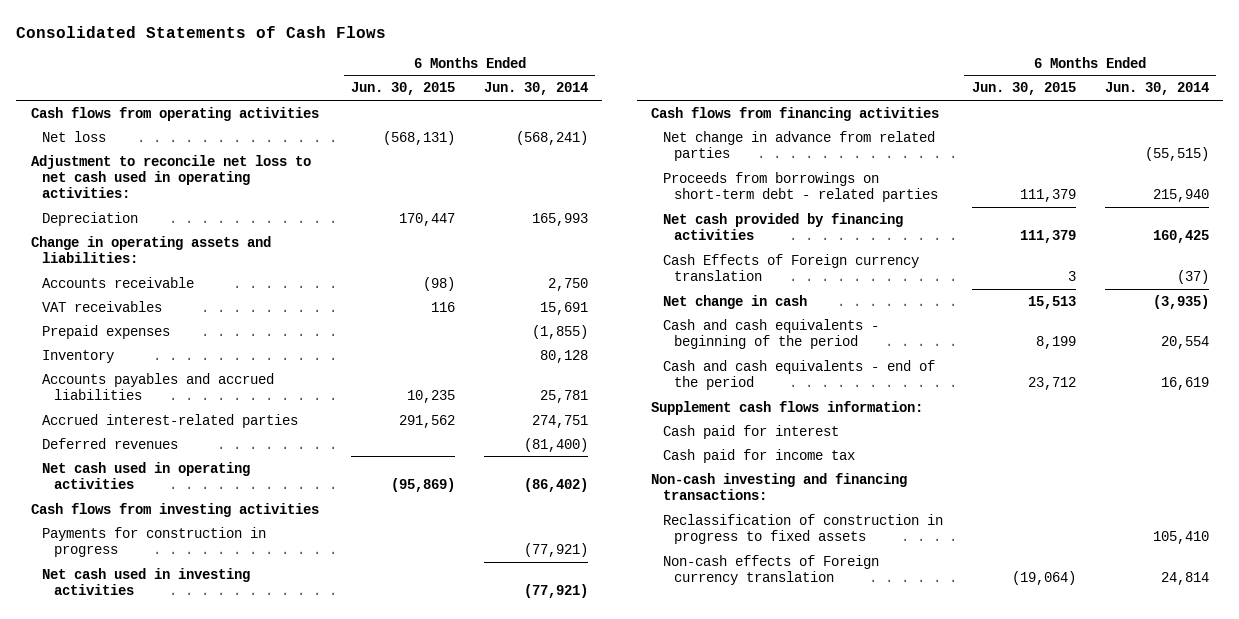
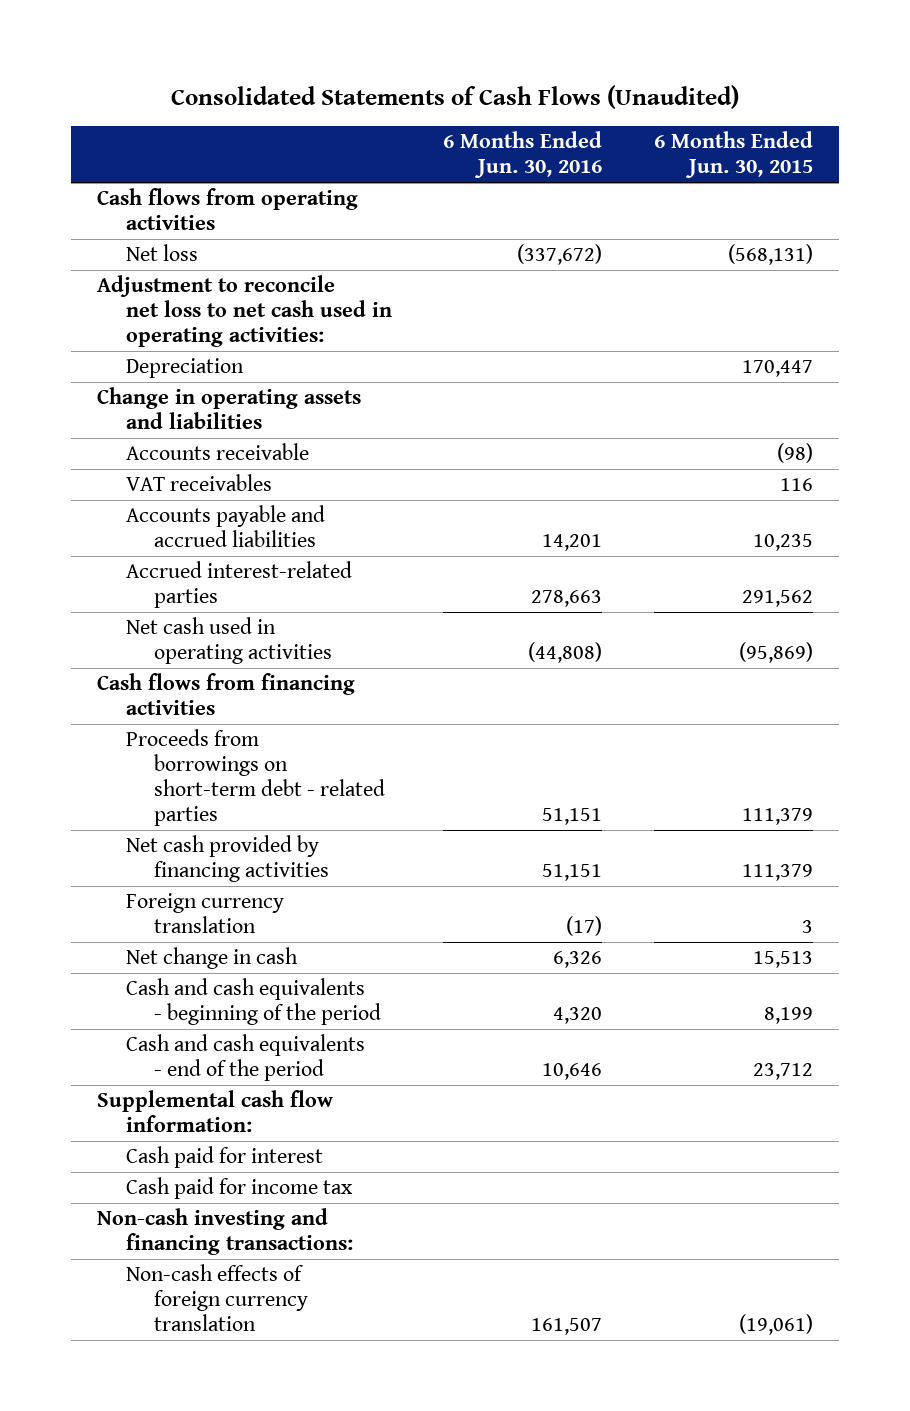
[16,25,387,38] Consolidated Statements of Cash Flows -> [171,84,740,109] Consolidated Statements of Cash Flows (Unaudited)
[483,82,588,96] Jun. 30, 2014 -> none
none -> [443,131,603,179] 6 Months Ended Jun. 30, 2016
[30,235,271,264] Change in operating assets and liabilities: -> [97,387,362,430] Change in operating assets and liabilities
[42,324,171,339] Prepaid expenses -> none
[42,349,115,363] Inventory -> none
[42,372,275,401] Accounts payables and accrued liabilities -> [125,505,325,548] Accounts payable and accrued liabilities
[42,437,179,449] Deferred revenues -> none
[30,502,319,517] Cash flows from investing activities -> none
[42,526,267,558] Payments for construction in progress -> none
[42,567,251,596] Net cash used in investing activities -> none
[662,130,935,162] Net change in advance from related parties -> none
[662,253,919,282] Cash Effects of Foreign currency translation -> [125,893,284,934] Foreign currency translation
[651,400,924,415] Supplement cash flows information: -> [97,1090,334,1133] Supplemental cash flow information:
[662,513,943,545] Reclassification of construction in progress to fixed assets -> none
[662,554,879,586] Non-cash effects of Foreign currency translation -> [125,1264,309,1331] Non-cash effects of foreign currency translation
[1011,571,1076,586] (19,064) -> [738,1313,813,1335] (19,061)

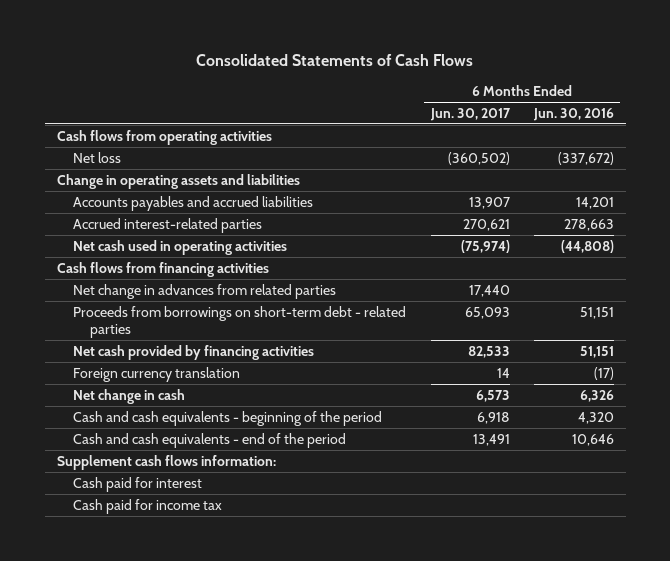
[171,84,740,109] Consolidated Statements of Cash Flows (Unaudited) -> [196,54,474,67] Consolidated Statements of Cash Flows
[653,131,813,179] 6 Months Ended Jun. 30, 2015 -> none
none -> [429,107,511,121] Jun. 30, 2017
[97,275,392,347] Adjustment to reconcile net loss to net cash used in operating activities: -> none
[125,358,244,379] Depreciation -> none
[125,443,309,461] Accounts receivable -> none
[125,474,272,492] VAT receivables -> none
[125,505,325,548] Accounts payable and accrued liabilities -> [73,195,314,211] Accounts payables and accrued liabilities
none -> [73,283,337,299] Net change in advances from related parties
[97,1090,334,1133] Supplemental cash flow information: -> [56,454,276,470] Supplement cash flows information:
[97,1208,353,1256] Non-cash investing and financing transactions: -> none
[125,1264,309,1331] Non-cash effects of foreign currency translation -> none

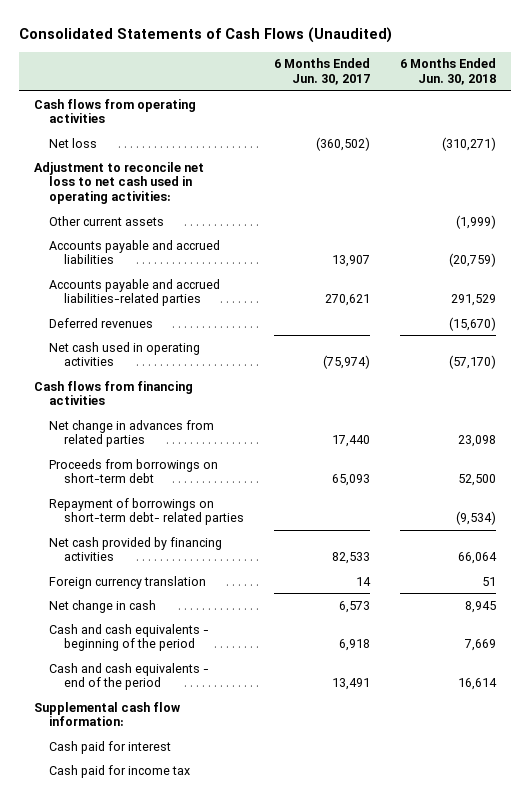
[196,54,474,67] Consolidated Statements of Cash Flows -> [19,26,393,43] Consolidated Statements of Cash Flows (Unaudited)
[532,107,614,121] Jun. 30, 2016 -> none
none -> [400,58,497,86] 6 Months Ended Jun. 30, 2018
[56,173,300,189] Change in operating assets and liabilities -> none
none -> [34,161,205,205] Adjustment to reconcile net loss to net cash used in operating activities:
none -> [49,215,165,226] Other current assets
[73,195,314,211] Accounts payables and accrued liabilities -> [49,239,221,265] Accounts payable and accrued liabilities
[73,217,263,233] Accrued interest-related parties -> [49,278,221,307] Accounts payable and accrued liabilities-related parties
none -> [49,317,154,328] Deferred revenues
[73,305,407,338] Proceeds from borrowings on short-term debt - related parties -> [49,458,219,484] Proceeds from borrowings on short-term debt
none -> [49,497,245,526] Repayment of borrowings on short-term debt- related parties
[56,454,276,470] Supplement cash flows information: -> [34,701,181,727] Supplemental cash flow information:

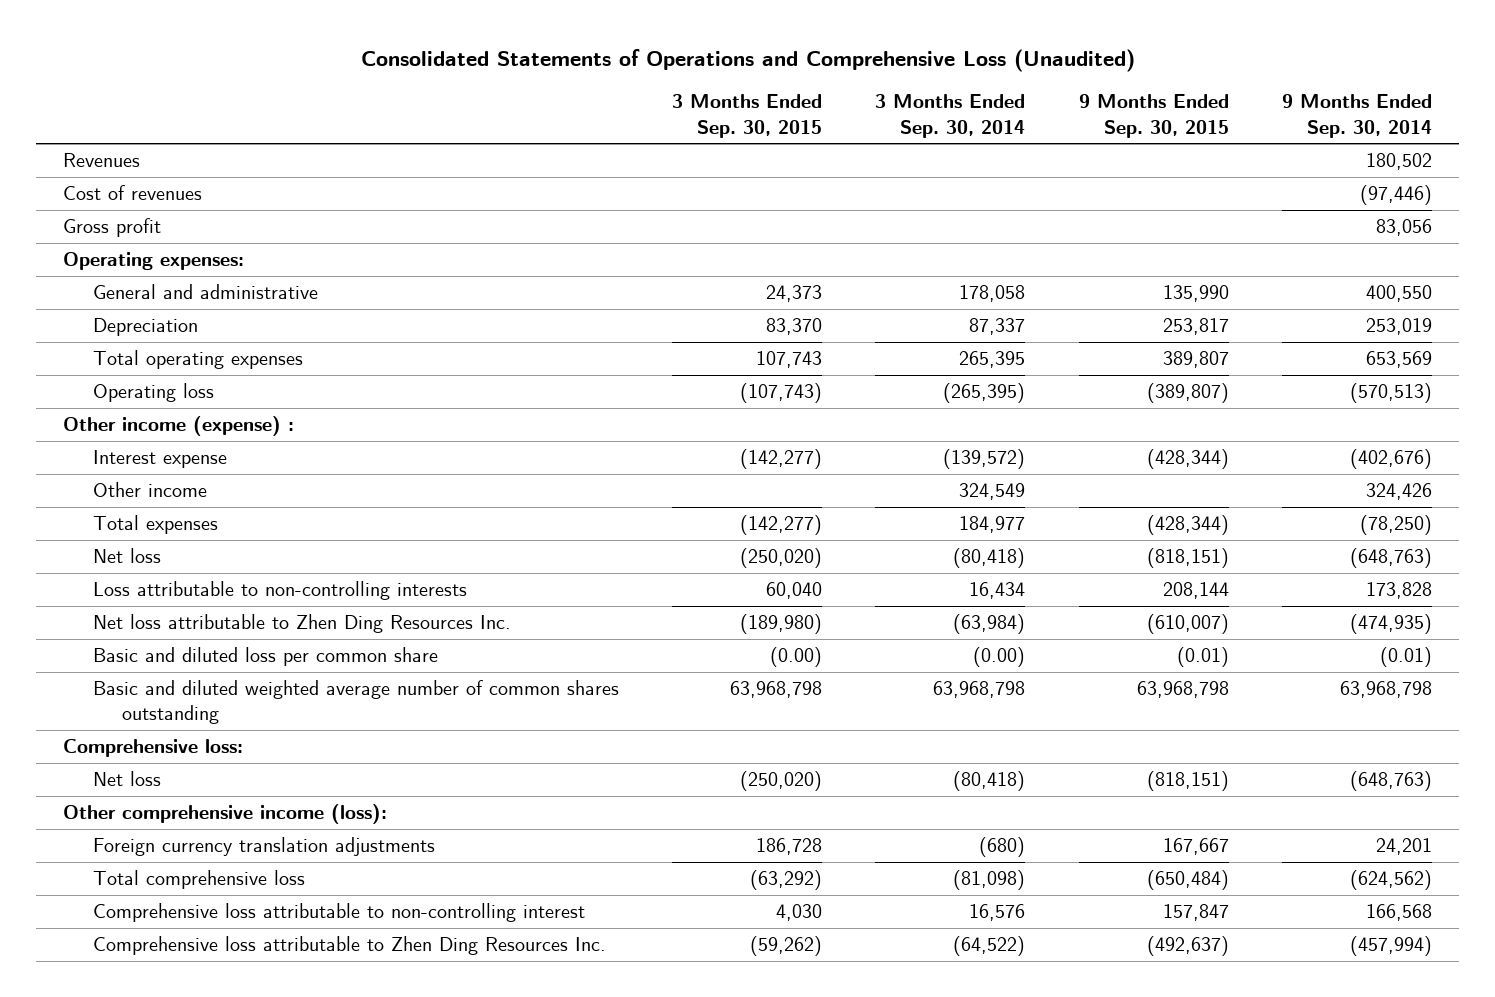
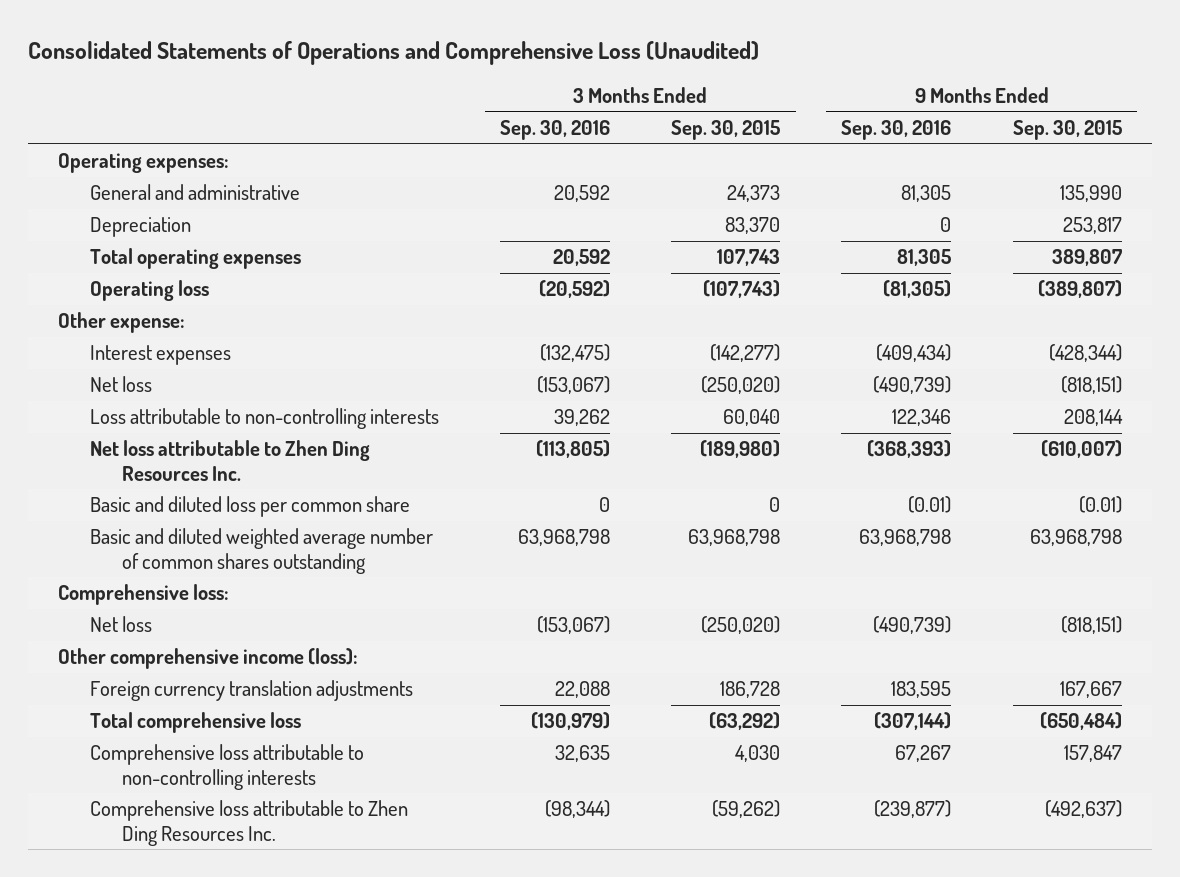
[875,94,1026,138] 3 Months Ended Sep. 30, 2014 -> none
[1282,94,1433,138] 9 Months Ended Sep. 30, 2014 -> none
none -> [500,120,611,141] Sep. 30, 2016
none -> [841,120,952,141] Sep. 30, 2016
[62,153,140,168] Revenues -> none
[62,185,202,201] Cost of revenues -> none
[62,218,161,238] Gross profit -> none
[92,482,207,498] Other income -> none
[92,515,218,535] Total expenses -> none
[62,416,294,437] Other income (expense) : -> [58,312,186,334] Other expense:
[92,450,227,469] Interest expense -> [90,345,232,366] Interest expenses
[769,647,822,668] (0.00) -> [769,497,781,513] 0
[92,903,585,923] Comprehensive loss attributable to non-controlling interest -> [90,744,365,790] Comprehensive loss attributable to non-controlling interests

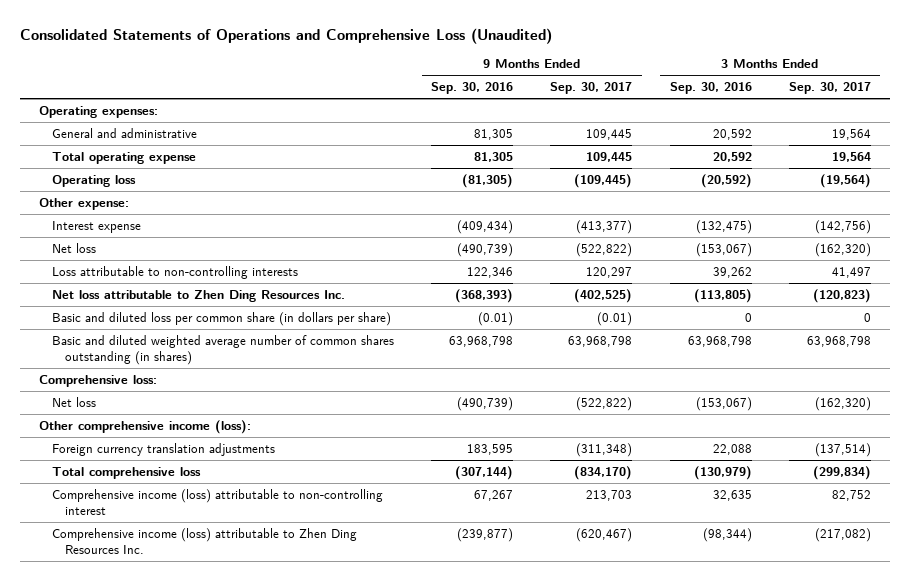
[671,120,781,141] Sep. 30, 2015 -> none
[1012,120,1122,141] Sep. 30, 2015 -> none
none -> [550,82,633,95] Sep. 30, 2017
none -> [789,82,872,95] Sep. 30, 2017
[90,217,192,238] Depreciation -> none
[90,248,302,270] Total operating expenses -> [51,151,196,164] Total operating expense
[90,345,232,366] Interest expenses -> [51,220,141,233] Interest expense
[90,496,411,518] Basic and diluted loss per common share -> [51,311,391,326] Basic and diluted loss per common share (in dollars per share)
[90,528,434,574] Basic and diluted weighted average number of common shares outstanding -> [51,334,394,365] Basic and diluted weighted average number of common shares outstanding (in shares)
[90,744,365,790] Comprehensive loss attributable to non-controlling interests -> [51,488,383,515] Comprehensive income (loss) attributable to non-controlling interest
[90,800,409,846] Comprehensive loss attributable to Zhen Ding Resources Inc. -> [51,527,357,554] Comprehensive income (loss) attributable to Zhen Ding Resources Inc.

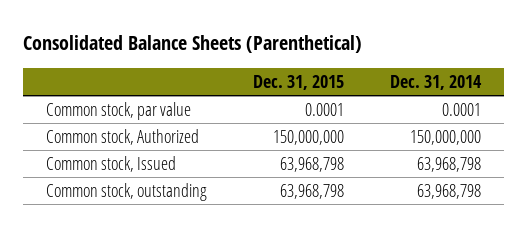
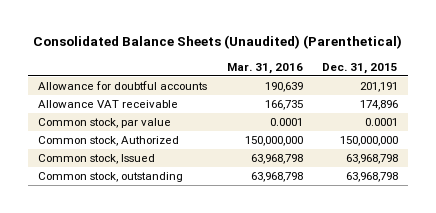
[23,35,363,54] Consolidated Balance Sheets (Parenthetical) -> [33,34,403,49] Consolidated Balance Sheets (Unaudited) (Parenthetical)
[390,74,483,90] Dec. 31, 2014 -> none
none -> [226,62,303,74] Mar. 31, 2016
none -> [37,81,207,91] Allowance for doubtful accounts
none -> [37,100,178,109] Allowance VAT receivable

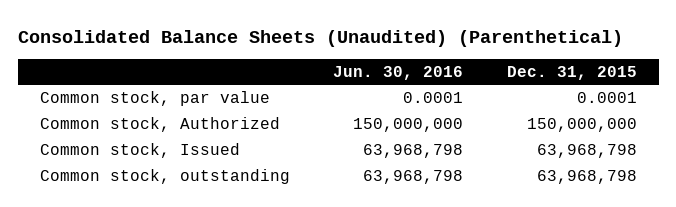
[226,62,303,74] Mar. 31, 2016 -> none
none -> [333,65,464,80] Jun. 30, 2016
[37,81,207,91] Allowance for doubtful accounts -> none
[37,100,178,109] Allowance VAT receivable -> none

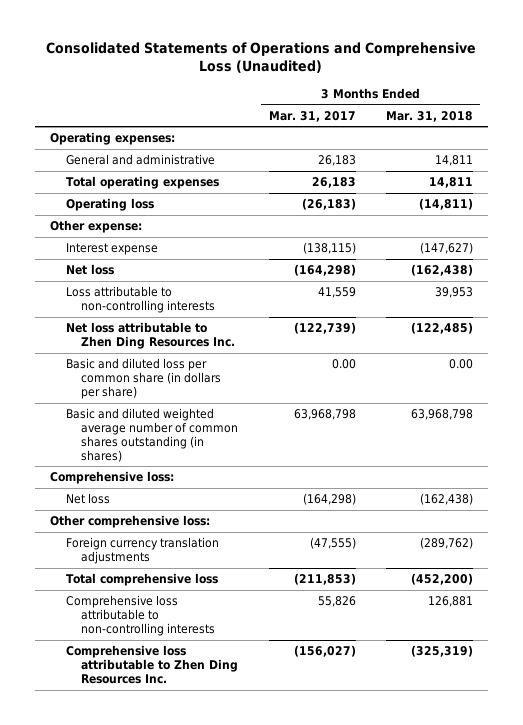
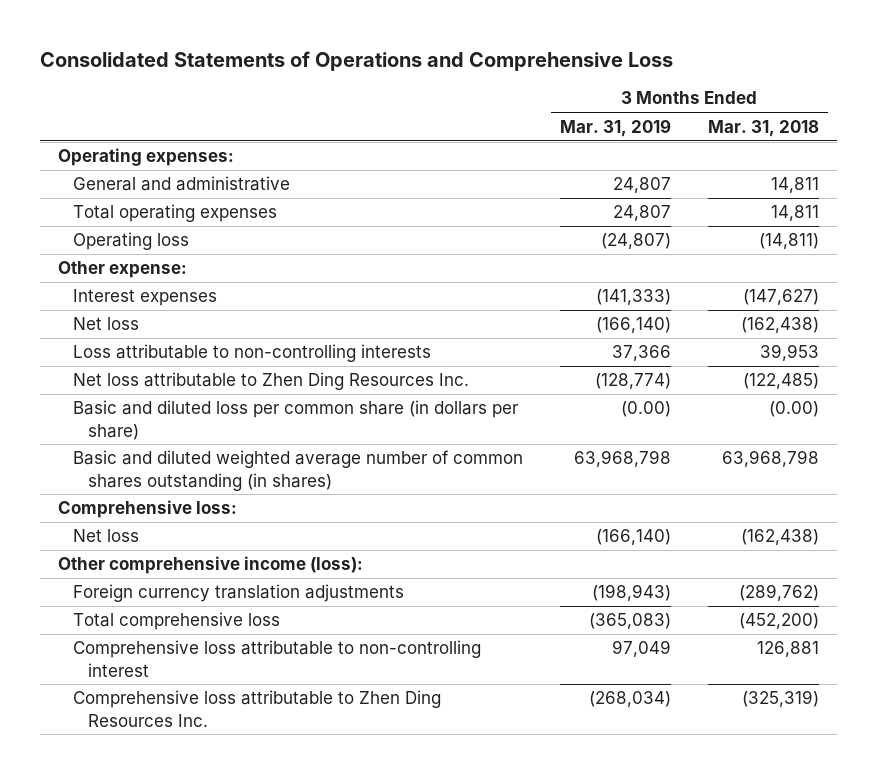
[46,41,477,73] Consolidated Statements of Operations and Comprehensive Loss (Unaudited) -> [40,50,674,71] Consolidated Statements of Operations and Comprehensive Loss
[268,110,356,122] Mar. 31, 2017 -> none
none -> [560,118,672,137] Mar. 31, 2019
[65,243,158,256] Interest expense -> [73,289,218,307] Interest expenses
[448,359,473,370] 0.00 -> [768,401,819,418] (0.00)
[49,515,210,529] Other comprehensive loss: -> [58,556,364,575] Other comprehensive income (loss):
[65,595,216,636] Comprehensive loss attributable to non-controlling interests -> [73,640,482,677] Comprehensive loss attributable to non-controlling interest

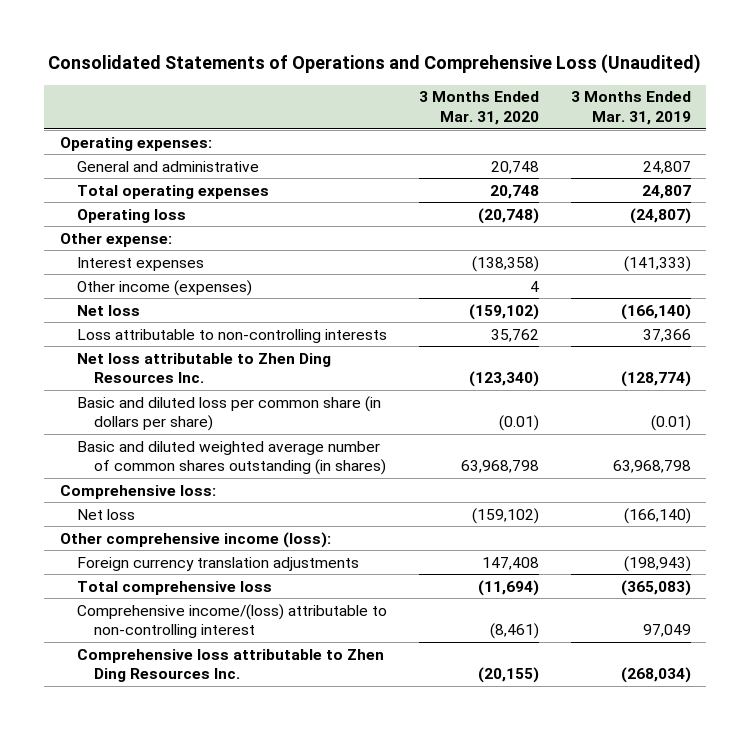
[40,50,674,71] Consolidated Statements of Operations and Comprehensive Loss -> [48,53,702,74] Consolidated Statements of Operations and Comprehensive Loss (Unaudited)
[707,119,819,137] Mar. 31, 2018 -> none
none -> [418,91,539,126] 3 Months Ended Mar. 31, 2020
none -> [76,279,252,296] Other income (expenses)
[621,401,672,418] (0.00) -> [650,415,691,432] (0.01)
[73,640,482,677] Comprehensive loss attributable to non-controlling interest -> [76,603,387,639] Comprehensive income/(loss) attributable to non-controlling interest

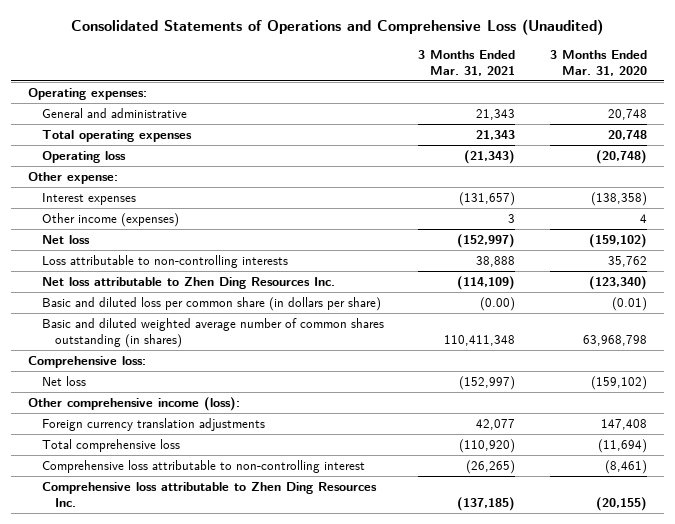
[570,91,691,126] 3 Months Ended Mar. 31, 2019 -> none
none -> [418,49,516,76] 3 Months Ended Mar. 31, 2021
[76,603,387,639] Comprehensive income/(loss) attributable to non-controlling interest -> [41,460,365,474] Comprehensive loss attributable to non-controlling interest

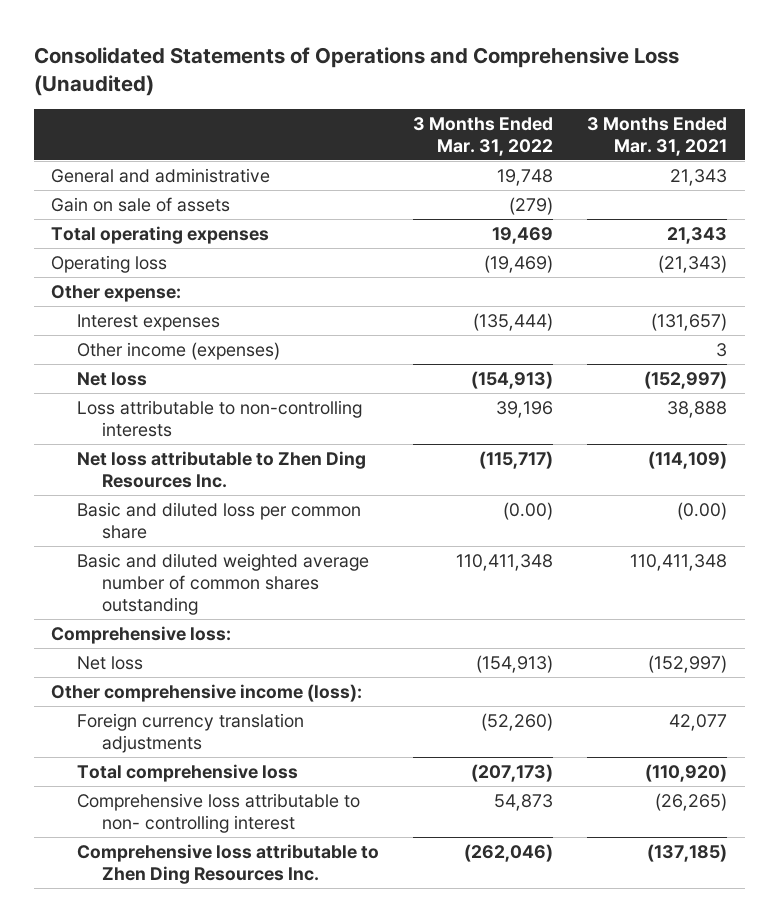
[549,49,647,76] 3 Months Ended Mar. 31, 2020 -> none
none -> [413,116,554,156] 3 Months Ended Mar. 31, 2022
[27,88,147,101] Operating expenses: -> none
none -> [51,196,231,212] Gain on sale of assets
[41,297,381,312] Basic and diluted loss per common share (in dollars per share) -> [76,501,361,539] Basic and diluted loss per common share
[41,318,384,349] Basic and diluted weighted average number of common shares outstanding (in shares) -> [76,552,369,615] Basic and diluted weighted average number of common shares outstanding
[41,460,365,474] Comprehensive loss attributable to non-controlling interest -> [76,792,360,833] Comprehensive loss attributable to non- controlling interest

